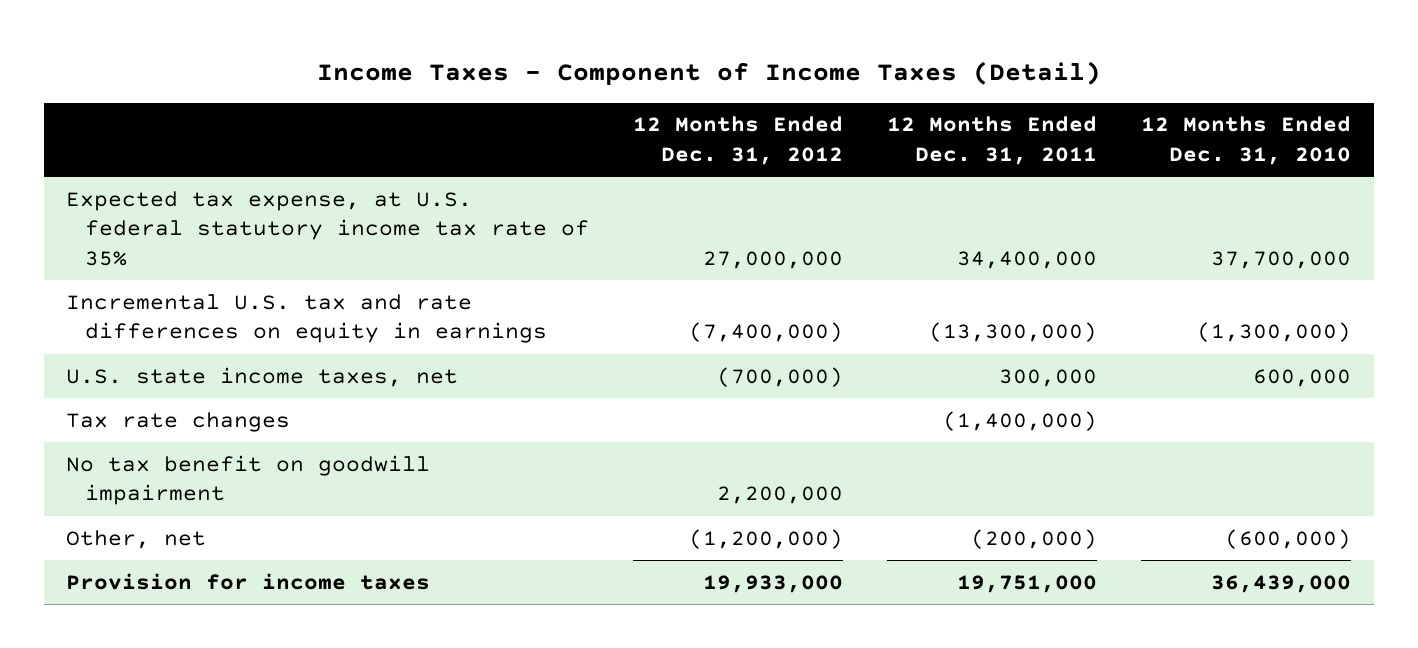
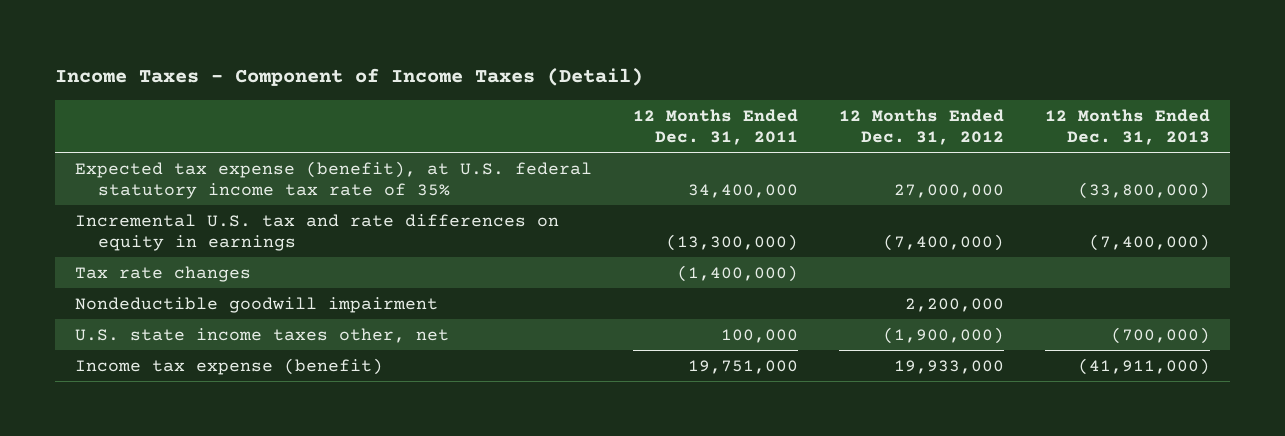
[1141,116,1352,165] 12 Months Ended Dec. 31, 2010 -> none
none -> [1044,108,1210,145] 12 Months Ended Dec. 31, 2013
[66,190,589,266] Expected tax expense, at U.S. federal statutory income tax rate of 35% -> [75,160,593,199] Expected tax expense (benefit), at U.S. federal statutory income tax rate of 35%
[66,366,459,387] U.S. state income taxes, net -> none
[66,529,207,549] Other, net -> none
[66,454,431,506] No tax benefit on goodwill impairment -> [75,296,439,313] Nondeductible goodwill impairment
none -> [75,327,450,343] U.S. state income taxes other, net
[66,572,431,590] Provision for income taxes -> [75,357,384,375] Income tax expense (benefit)

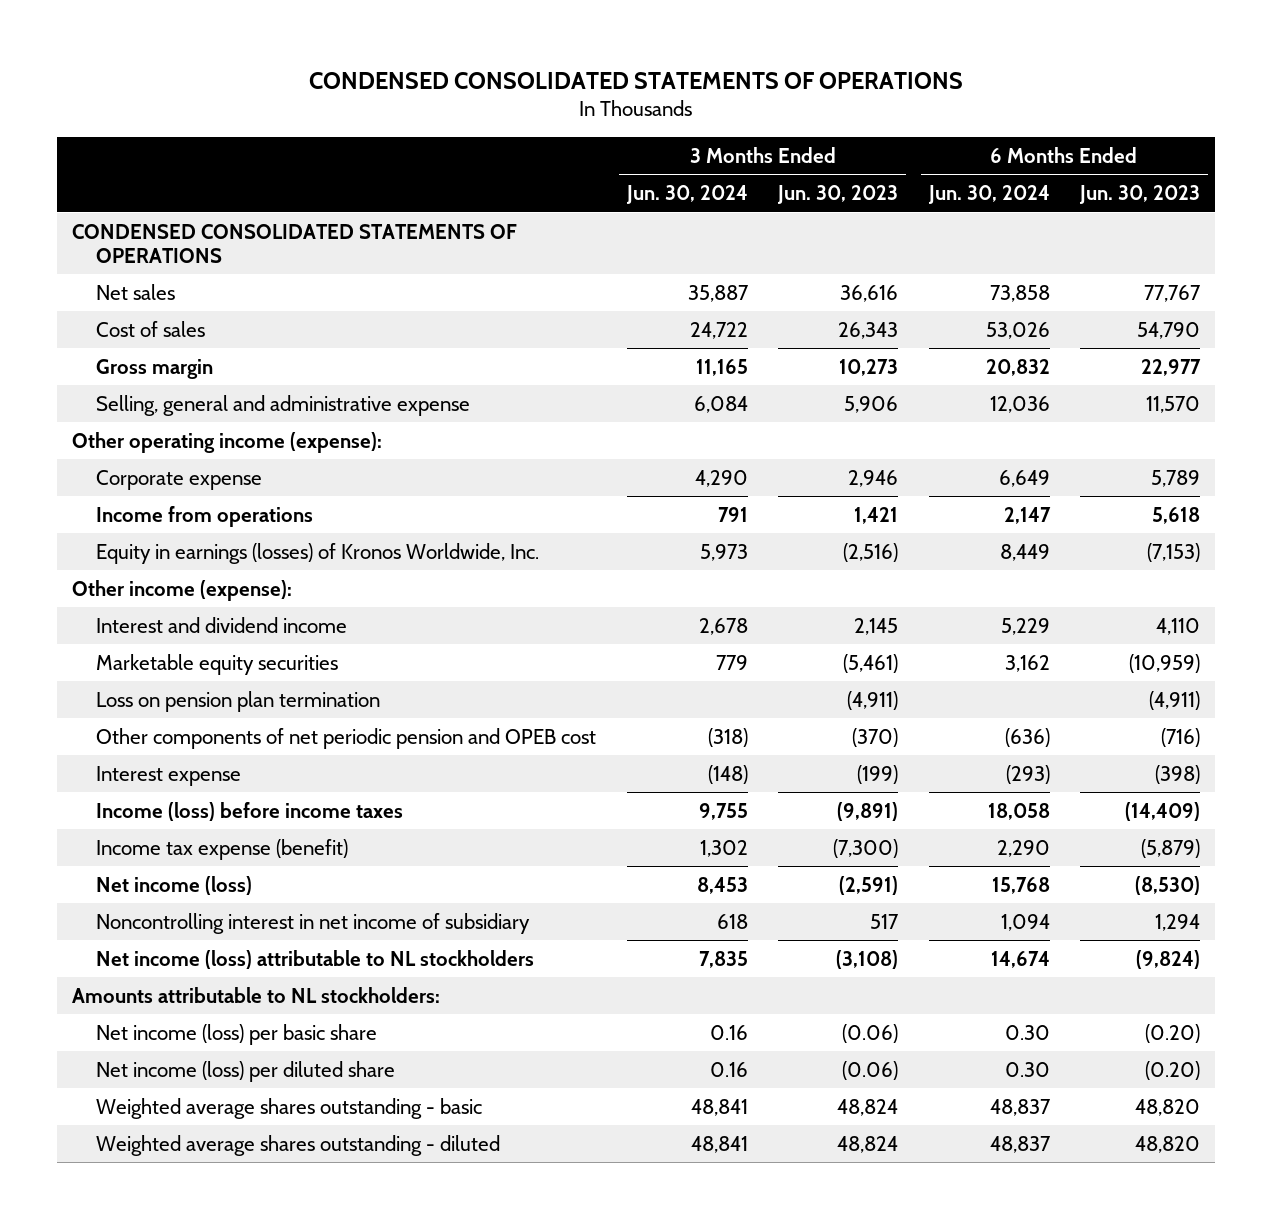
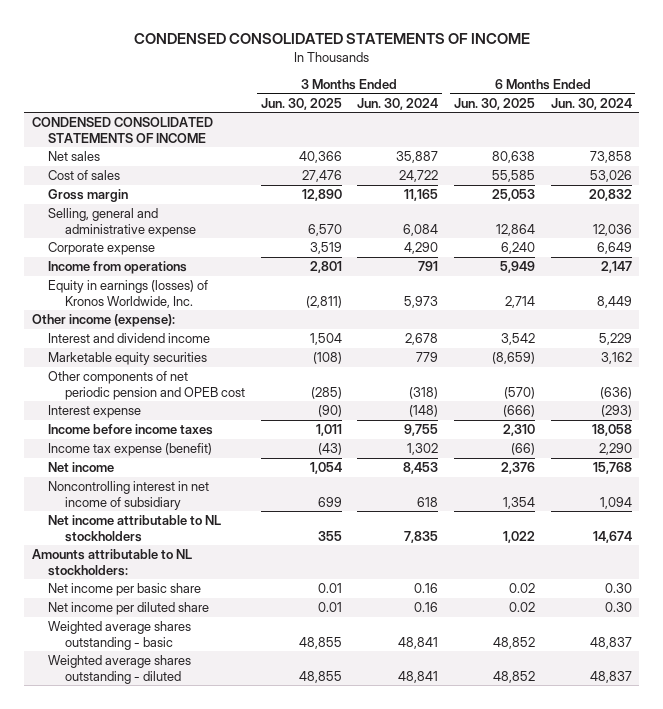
[309,71,964,89] CONDENSED CONSOLIDATED STATEMENTS OF OPERATIONS -> [133,33,530,45] CONDENSED CONSOLIDATED STATEMENTS OF INCOME
[777,185,899,205] Jun. 30, 2023 -> none
[1079,185,1201,205] Jun. 30, 2023 -> none
none -> [260,97,342,110] Jun. 30, 2025
none -> [453,97,535,110] Jun. 30, 2025
[72,223,518,263] CONDENSED CONSOLIDATED STATEMENTS OF OPERATIONS -> [31,117,213,143] CONDENSED CONSOLIDATED STATEMENTS OF INCOME
[72,431,383,453] Other operating income (expense): -> none
[96,690,381,712] Loss on pension plan termination -> none
[96,801,404,821] Income (loss) before income taxes -> [48,424,214,436] Income before income taxes
[96,875,253,895] Net income (loss) -> [48,462,115,473] Net income
[96,949,535,969] Net income (loss) attributable to NL stockholders -> [48,515,222,542] Net income attributable to NL stockholders
[96,1023,378,1045] Net income (loss) per basic share -> [48,583,202,597] Net income per basic share
[96,1060,396,1082] Net income (loss) per diluted share -> [48,602,210,616] Net income per diluted share

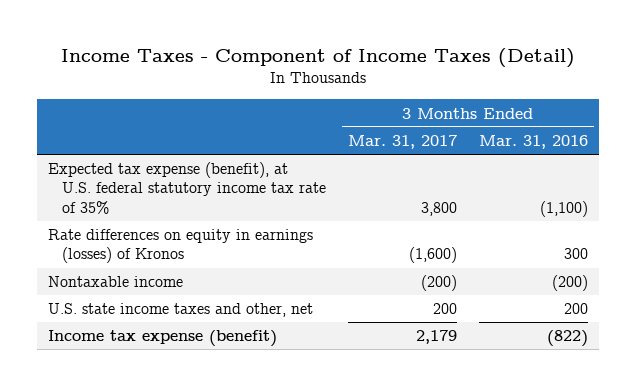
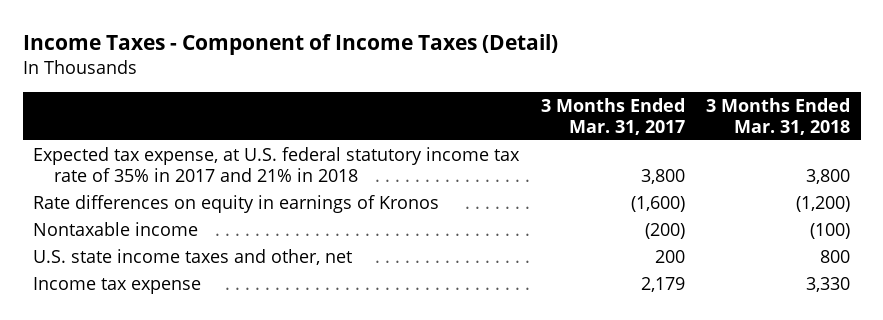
[479,135,589,150] Mar. 31, 2016 -> none
none -> [705,97,850,135] 3 Months Ended Mar. 31, 2018
[48,162,326,214] Expected tax expense (benefit), at U.S. federal statutory income tax rate of 35% -> [33,146,521,182] Expected tax expense, at U.S. federal statutory income tax rate of 35% in 2017 and 21% in 2018
[48,229,314,264] Rate differences on equity in earnings (losses) of Kronos -> [33,194,440,213] Rate differences on equity in earnings of Kronos
[48,330,278,348] Income tax expense (benefit) -> [33,276,202,294] Income tax expense

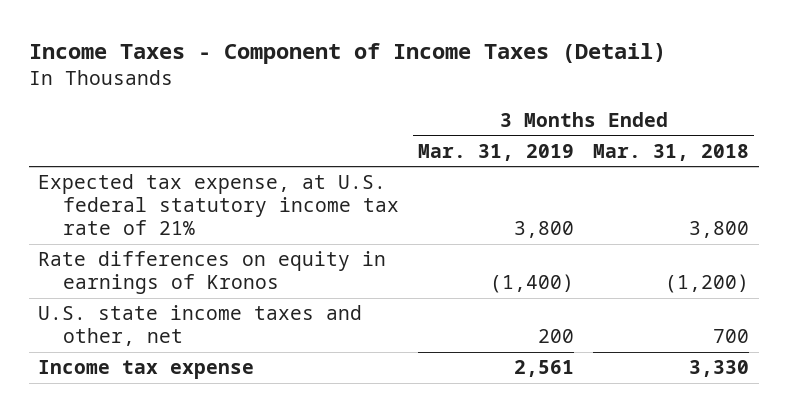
[540,97,685,135] 3 Months Ended Mar. 31, 2017 -> none
none -> [418,143,575,161] Mar. 31, 2019
[33,146,521,182] Expected tax expense, at U.S. federal statutory income tax rate of 35% in 2017 and 21% in 2018 -> [38,174,399,235] Expected tax expense, at U.S. federal statutory income tax rate of 21%
[33,221,199,236] Nontaxable income -> none
[819,249,850,263] 800 -> [713,329,750,344] 700

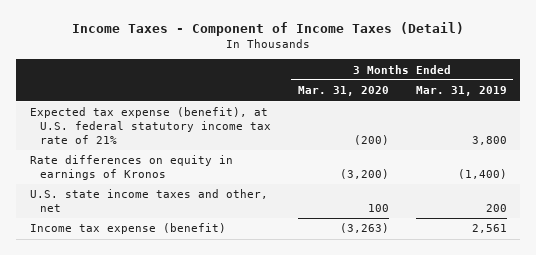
[593,143,750,161] Mar. 31, 2018 -> none
none -> [297,86,389,97] Mar. 31, 2020
[38,174,399,235] Expected tax expense, at U.S. federal statutory income tax rate of 21% -> [29,107,272,144] Expected tax expense (benefit), at U.S. federal statutory income tax rate of 21%
[38,360,255,380] Income tax expense -> [29,223,226,235] Income tax expense (benefit)

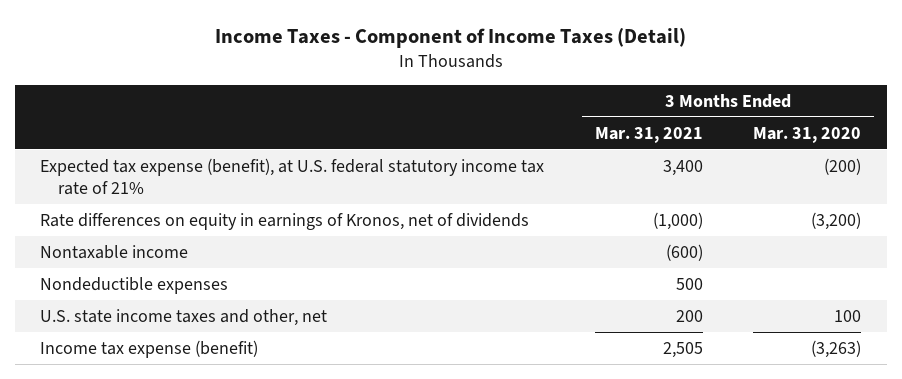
[415,86,507,97] Mar. 31, 2019 -> none
none -> [594,126,703,143] Mar. 31, 2021
[29,155,233,181] Rate differences on equity in earnings of Kronos -> [40,212,530,230] Rate differences on equity in earnings of Kronos, net of dividends
none -> [40,244,189,259] Nontaxable income
none -> [40,276,229,294] Nondeductible expenses

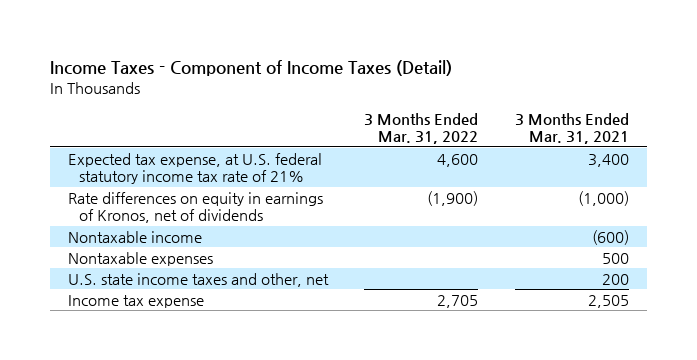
[753,126,862,143] Mar. 31, 2020 -> none
none -> [364,112,479,145] 3 Months Ended Mar. 31, 2022
[40,157,545,196] Expected tax expense (benefit), at U.S. federal statutory income tax rate of 21% -> [67,152,322,185] Expected tax expense, at U.S. federal statutory income tax rate of 21%
[40,276,229,294] Nondeductible expenses -> [67,251,213,266] Nontaxable expenses
[40,339,259,358] Income tax expense (benefit) -> [67,294,204,308] Income tax expense

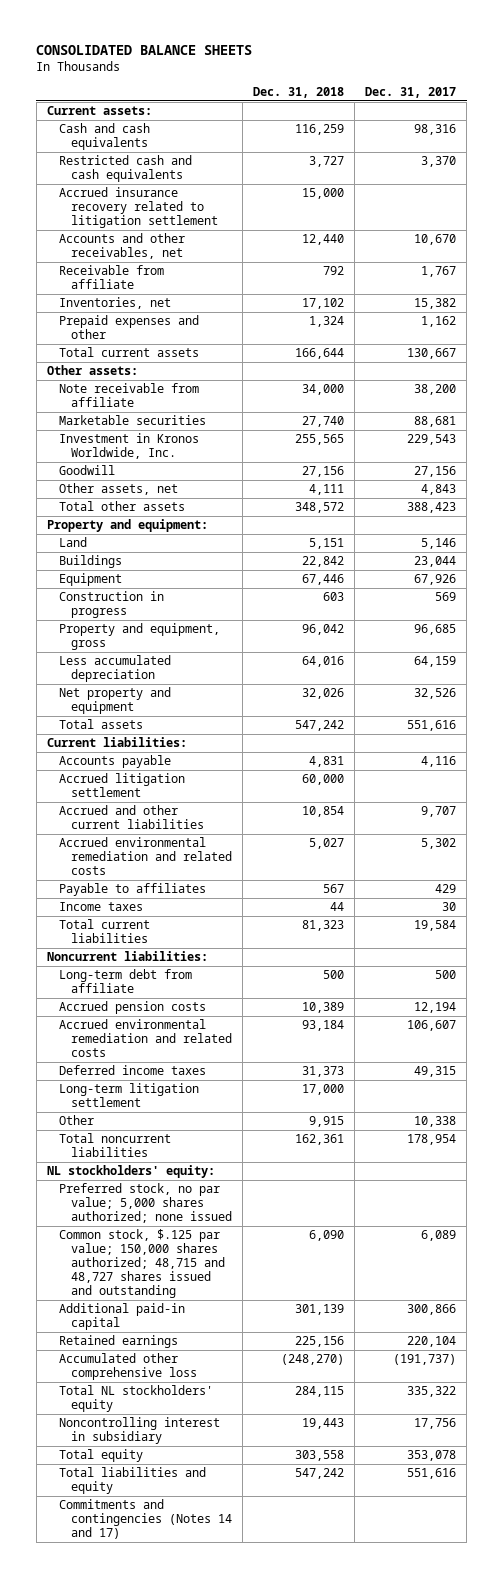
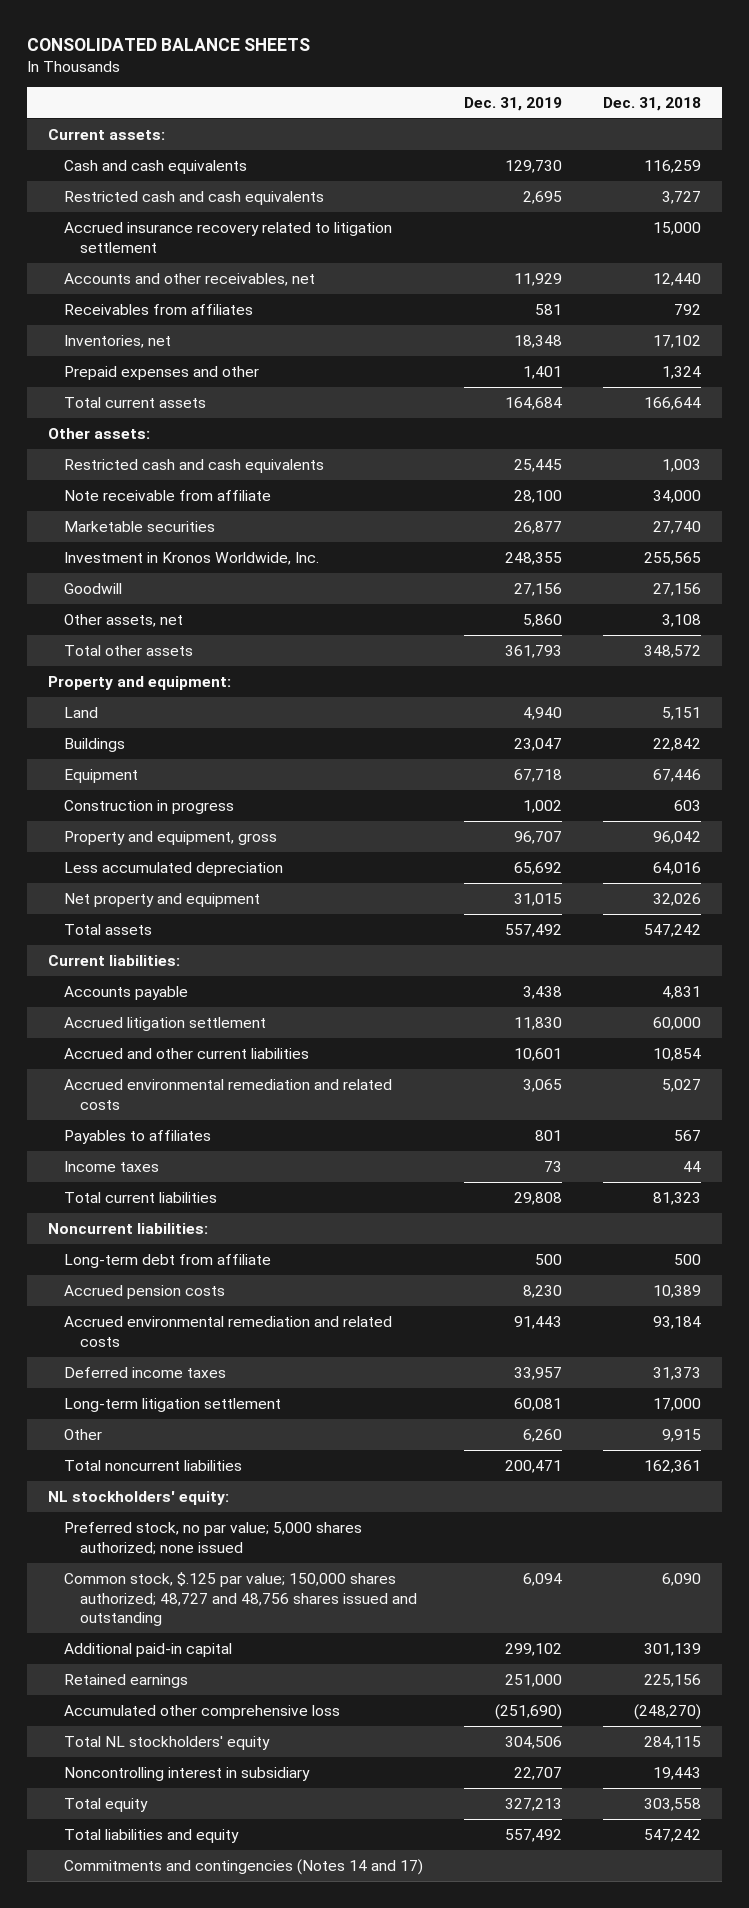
[365,87,457,99] Dec. 31, 2017 -> none
none -> [464,96,563,111] Dec. 31, 2019
[59,265,165,290] Receivable from affiliate -> [63,303,253,315] Receivables from affiliates
none -> [63,458,324,473] Restricted cash and cash equivalents
[309,484,345,496] 4,111 -> [662,613,702,627] 3,108
[59,883,207,897] Payable to affiliates -> [63,1129,211,1144] Payables to affiliates
[59,1229,226,1299] Common stock, $.125 par value; 150,000 shares authorized; 48,715 and 48,727 shares issued and outstanding -> [63,1571,417,1627] Common stock, $.125 par value; 150,000 shares authorized; 48,727 and 48,756 shares issued and outstanding

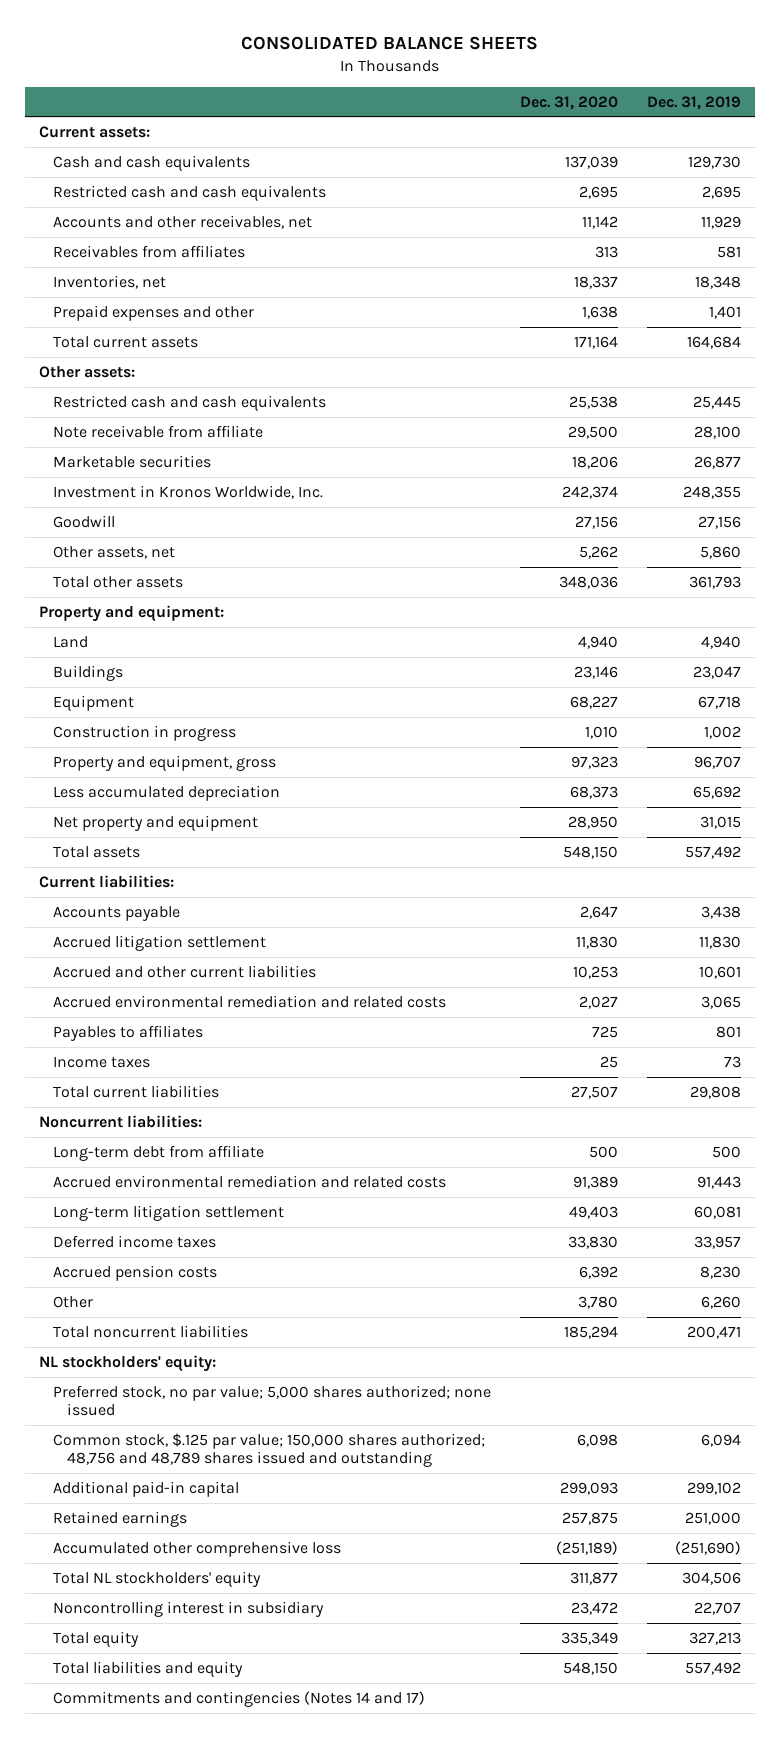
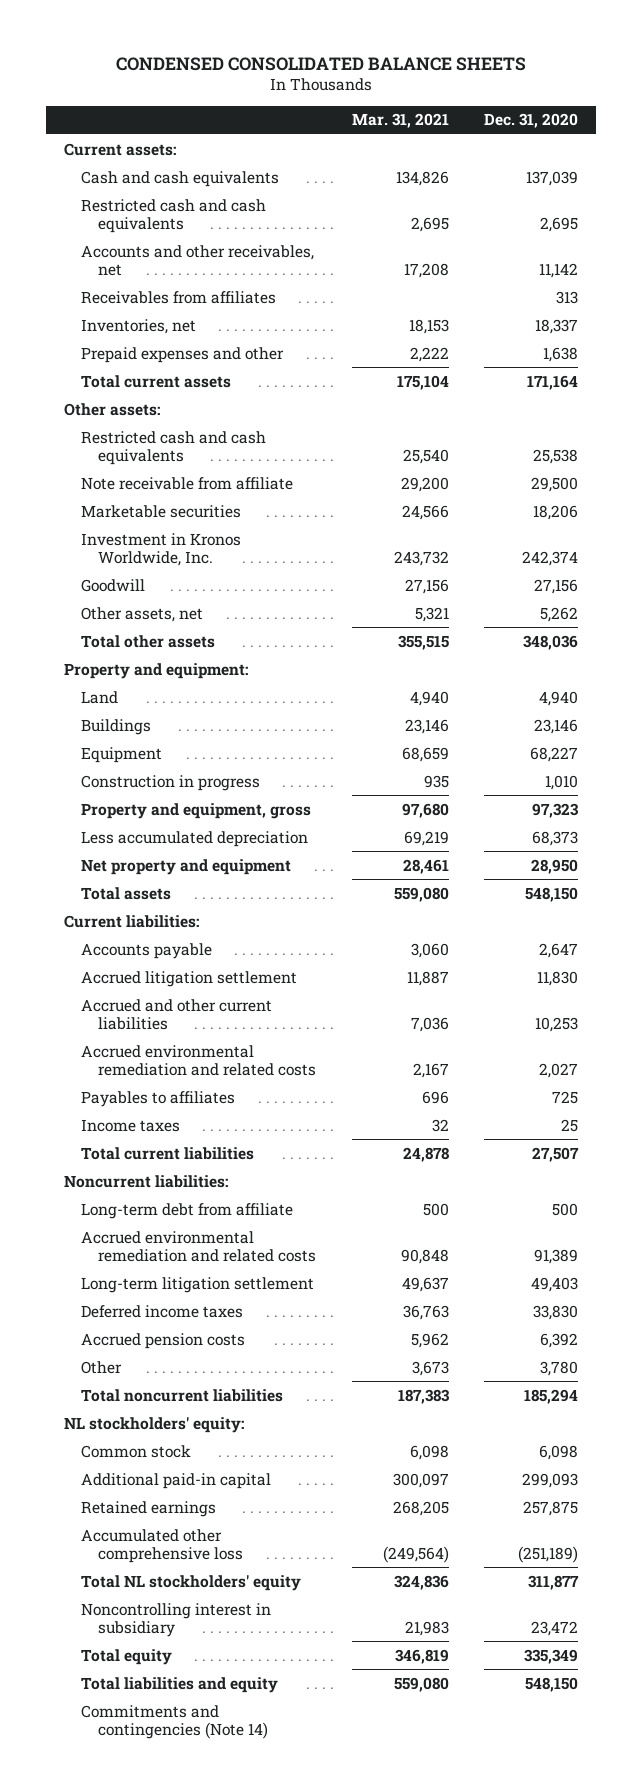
[240,36,538,51] CONSOLIDATED BALANCE SHEETS -> [115,56,526,71] CONDENSED CONSOLIDATED BALANCE SHEETS
[646,95,741,110] Dec. 31, 2019 -> none
none -> [351,113,449,129] Mar. 31, 2021
[52,1384,491,1417] Preferred stock, no par value; 5,000 shares authorized; none issued -> none
[52,1432,485,1468] Common stock, $.125 par value; 150,000 shares authorized; 48,756 and 48,789 shares issued and outstanding -> [80,1444,191,1458] Common stock
[52,1690,425,1707] Commitments and contingencies (Notes 14 and 17) -> [80,1704,269,1739] Commitments and contingencies (Note 14)

